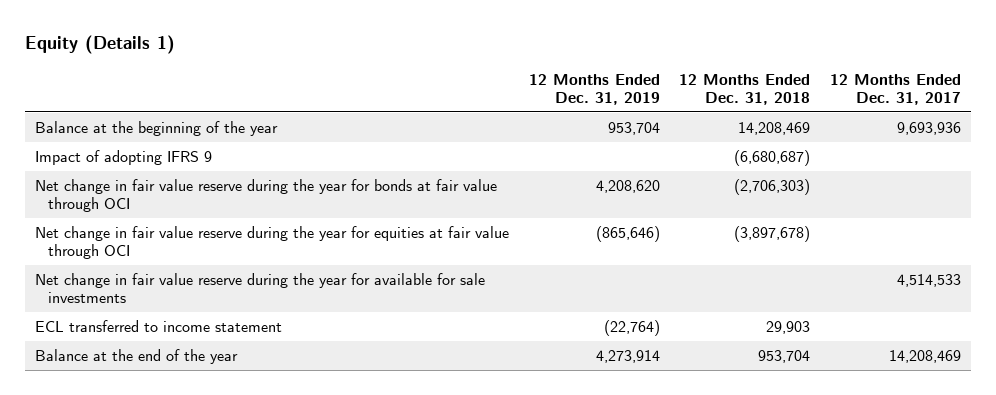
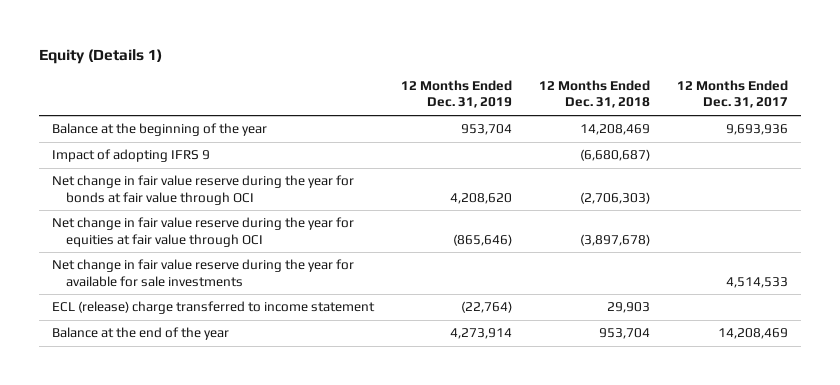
[35,319,283,332] ECL transferred to income statement -> [52,301,376,315] ECL (release) charge transferred to income statement

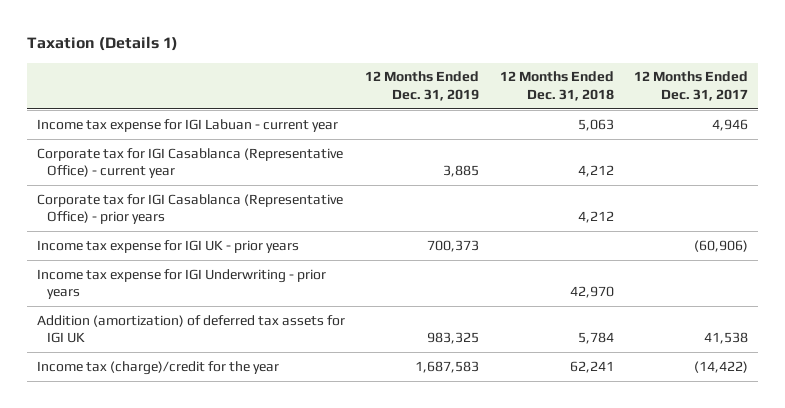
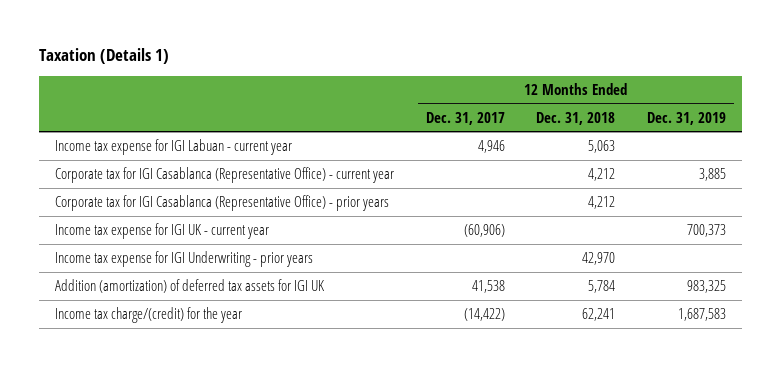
[36,239,299,253] Income tax expense for IGI UK - prior years -> [54,223,269,240] Income tax expense for IGI UK - current year
[36,360,279,375] Income tax (charge)/credit for the year -> [54,307,242,324] Income tax charge/(credit) for the year

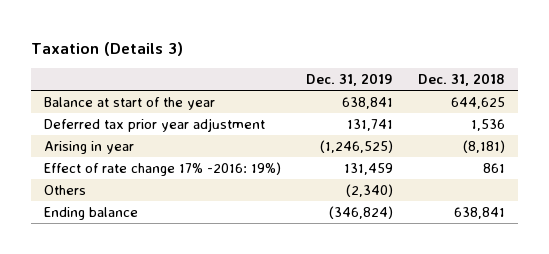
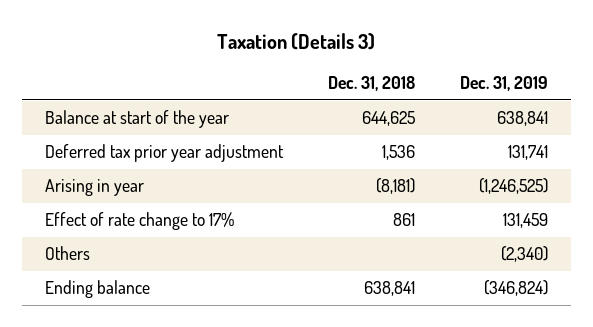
[43,161,281,176] Effect of rate change 17% -2016: 19%) -> [44,212,234,231] Effect of rate change to 17%

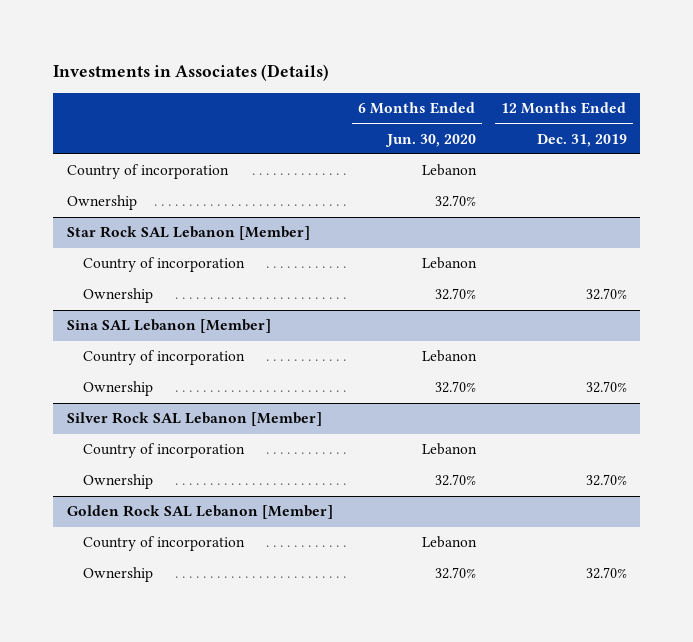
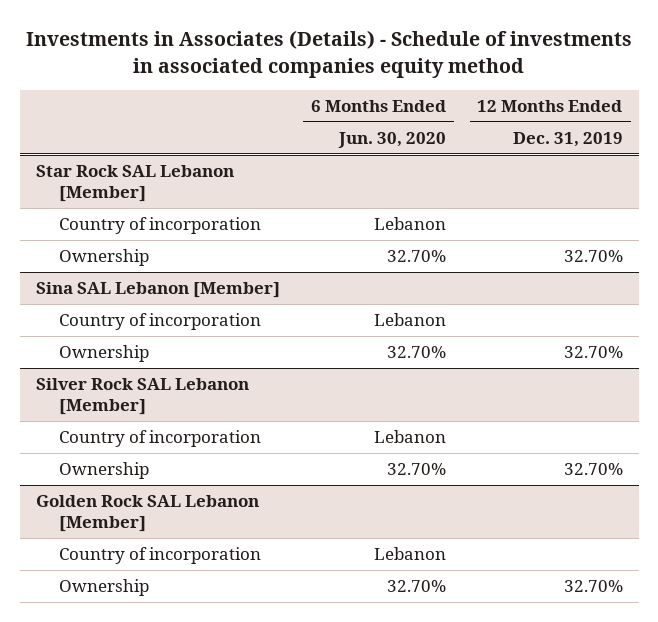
[53,64,330,82] Investments in Associates (Details) -> [26,30,633,78] Investments in Associates (Details) - Schedule of investments in associated companies equity method
[66,164,229,180] Country of incorporation -> none
[66,195,137,211] Ownership -> none

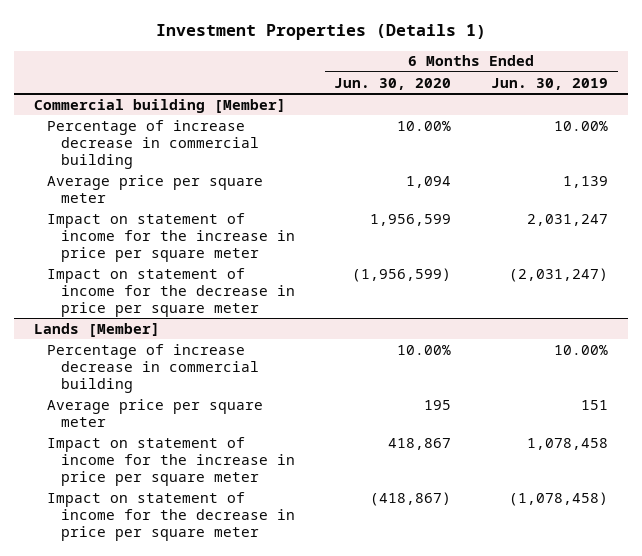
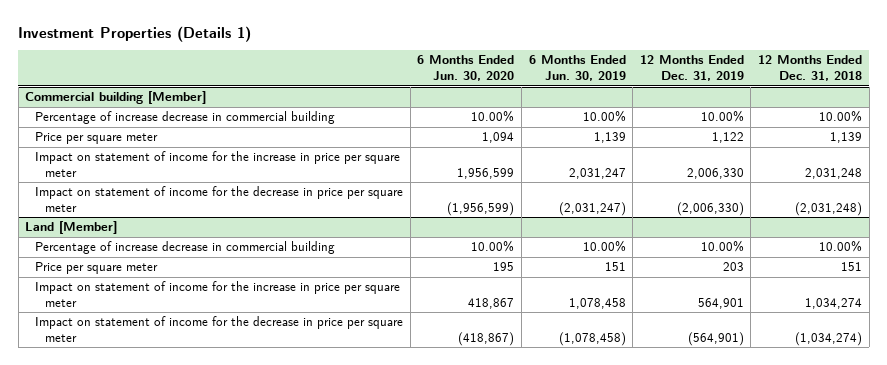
none -> [639,55,744,81] 12 Months Ended Dec. 31, 2019
none -> [757,55,862,81] 12 Months Ended Dec. 31, 2018
[47,174,264,203] Average price per square meter -> [35,132,159,145] Price per square meter
[33,322,160,337] Lands [Member] -> [25,221,118,235] Land [Member]
[47,398,264,427] Average price per square meter -> [35,262,159,275] Price per square meter

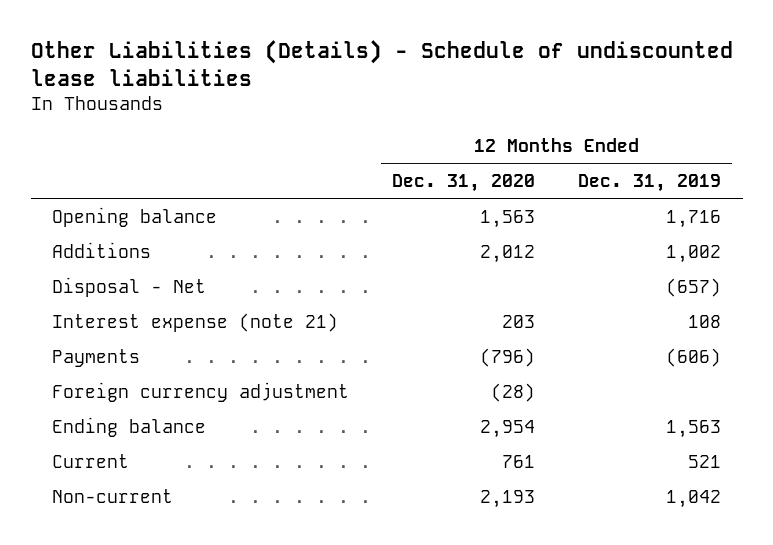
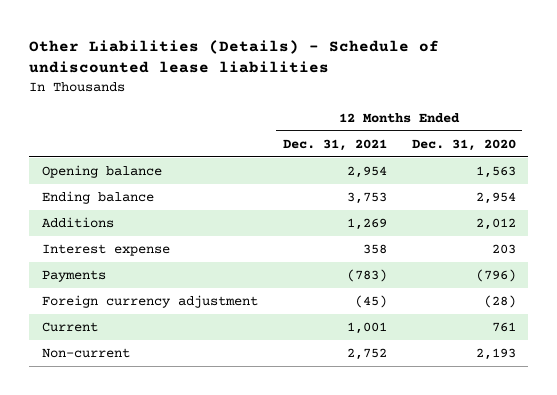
[578,173,722,192] Dec. 31, 2019 -> none
none -> [282,138,387,151] Dec. 31, 2021
[52,416,207,437] Ending balance -> [41,190,154,204] Ending balance
[52,276,207,297] Disposal - Net -> none
[52,312,339,332] Interest expense (note 21) -> [41,243,170,256] Interest expense

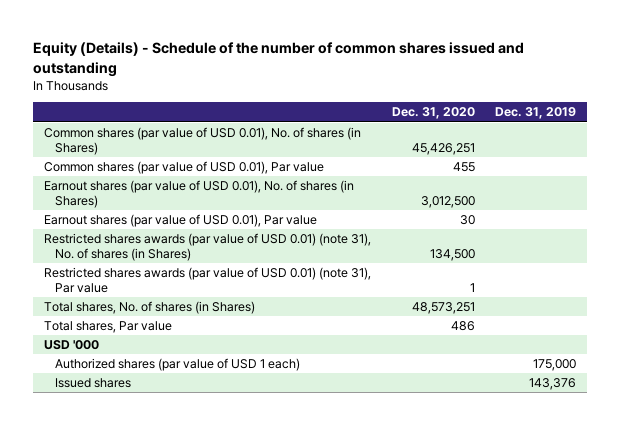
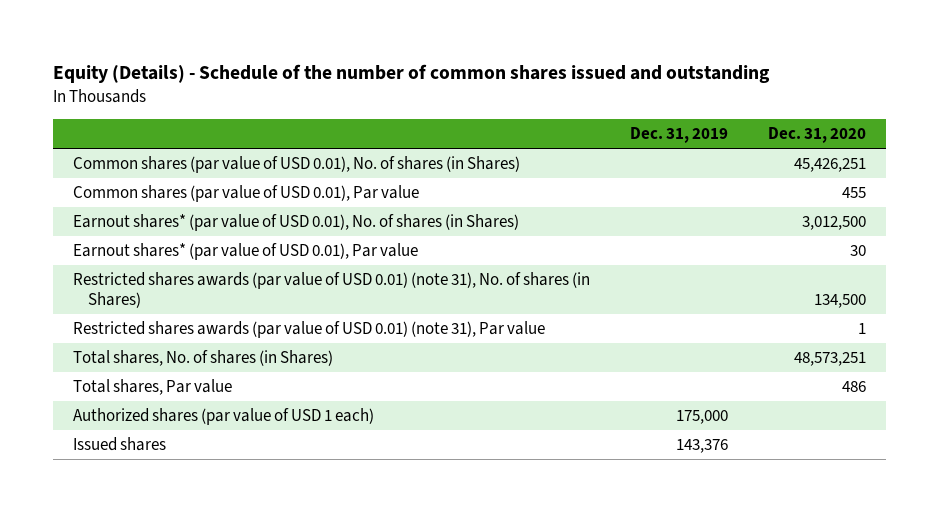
[43,180,354,209] Earnout shares (par value of USD 0.01), No. of shares (in Shares) -> [73,214,520,232] Earnout shares* (par value of USD 0.01), No. of shares (in Shares)
[43,214,317,228] Earnout shares (par value of USD 0.01), Par value -> [73,243,419,261] Earnout shares* (par value of USD 0.01), Par value
[43,340,99,351] USD '000 -> none

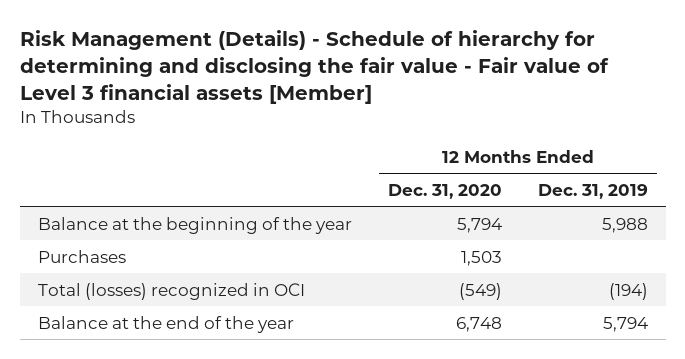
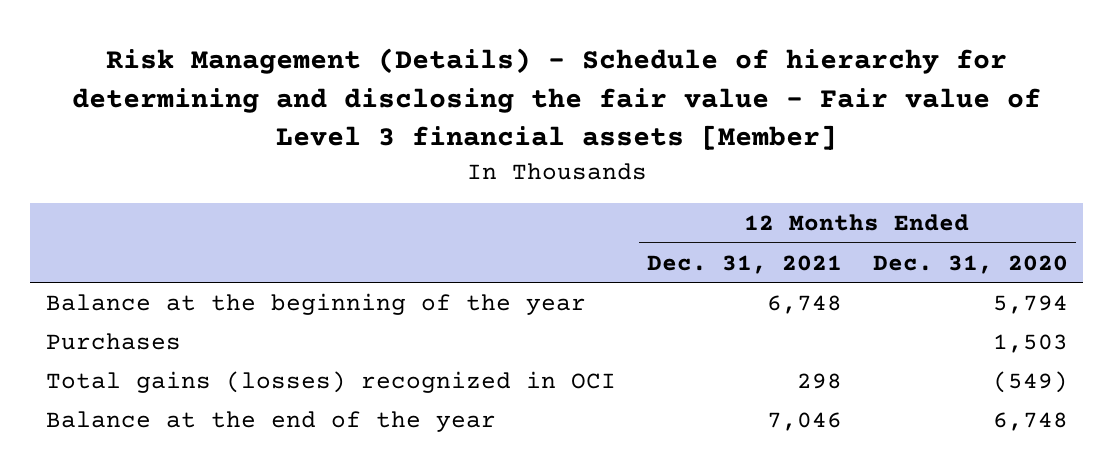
[537,183,648,199] Dec. 31, 2019 -> none
none -> [646,254,842,274] Dec. 31, 2021
[37,282,305,300] Total (losses) recognized in OCI -> [45,370,616,393] Total gains (losses) recognized in OCI

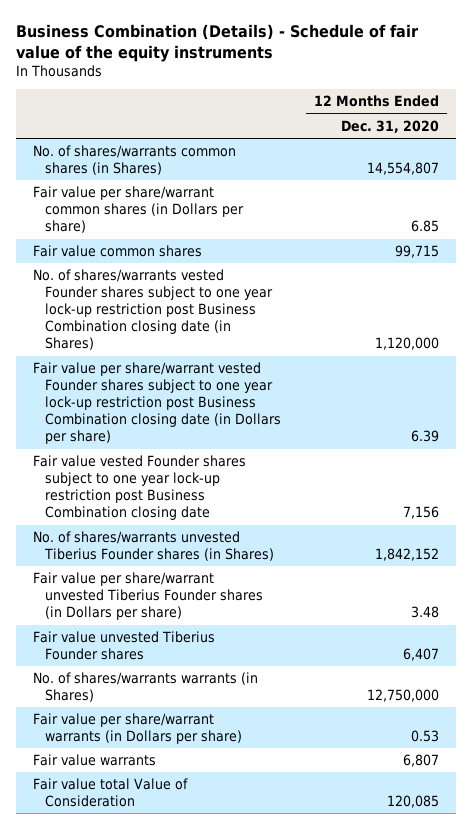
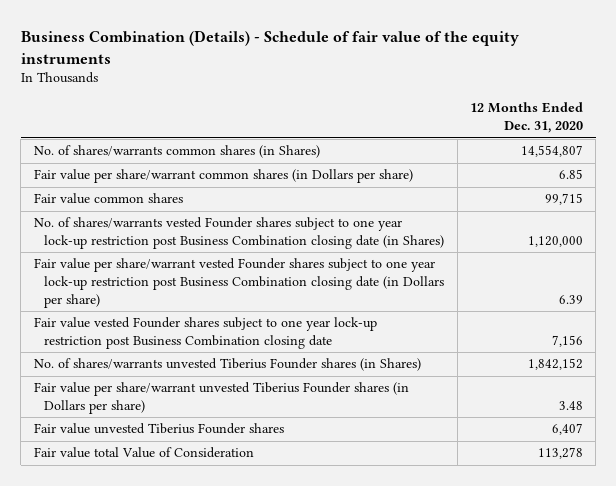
[32,672,258,703] No. of shares/warrants warrants (in Shares) -> none
[32,713,243,745] Fair value per share/warrant warrants (in Dollars per share) -> none
[32,754,156,767] Fair value warrants -> none
[387,795,440,809] 120,085 -> [537,447,583,460] 113,278

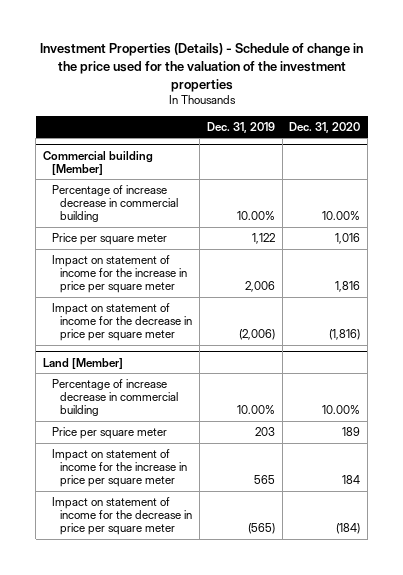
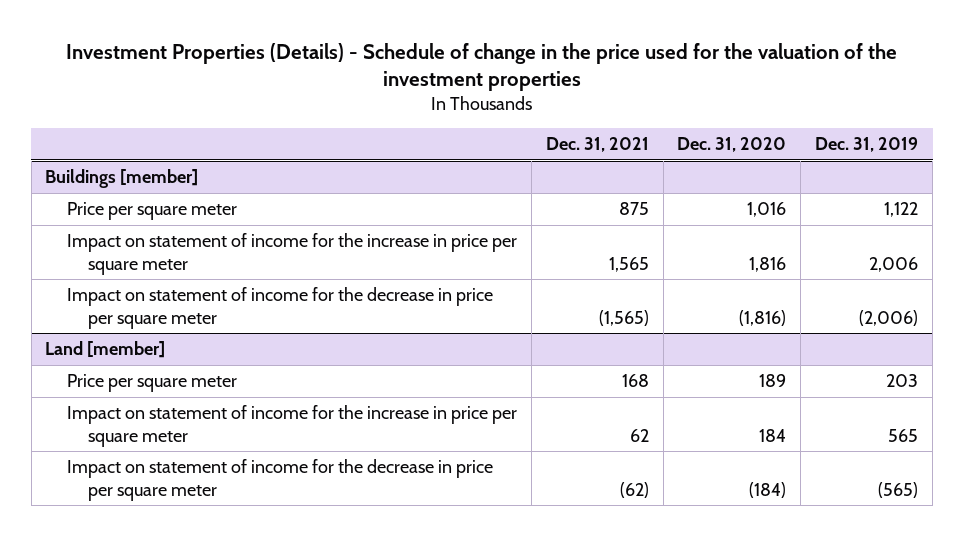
none -> [545,136,649,152] Dec. 31, 2021
[51,184,179,223] Percentage of increase decrease in commercial building -> none
[42,150,153,175] Commercial building [Member] -> [45,168,199,188] Buildings [member]
[51,378,179,417] Percentage of increase decrease in commercial building -> none
[42,357,123,369] Land [Member] -> [45,340,166,358] Land [member]

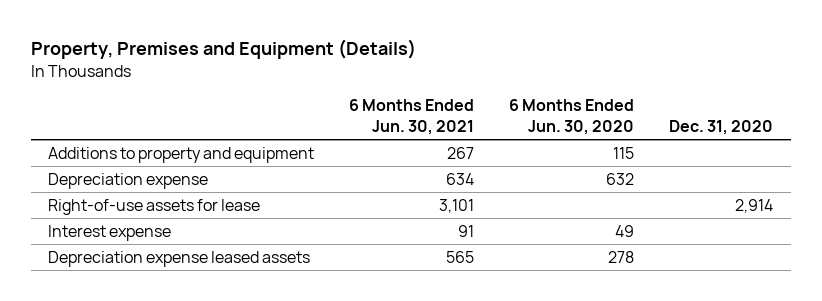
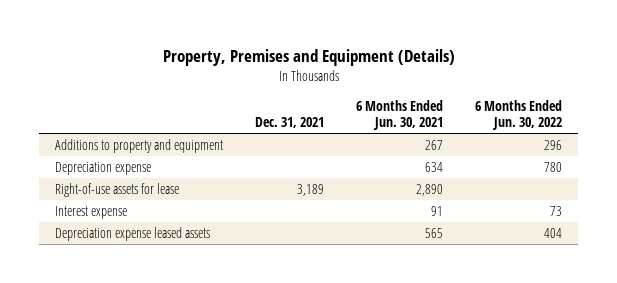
[509,99,635,135] 6 Months Ended Jun. 30, 2020 -> none
[669,119,774,135] Dec. 31, 2020 -> none
none -> [255,117,325,129] Dec. 31, 2021
none -> [474,100,562,131] 6 Months Ended Jun. 30, 2022
[439,198,475,213] 3,101 -> [416,184,444,197] 2,890

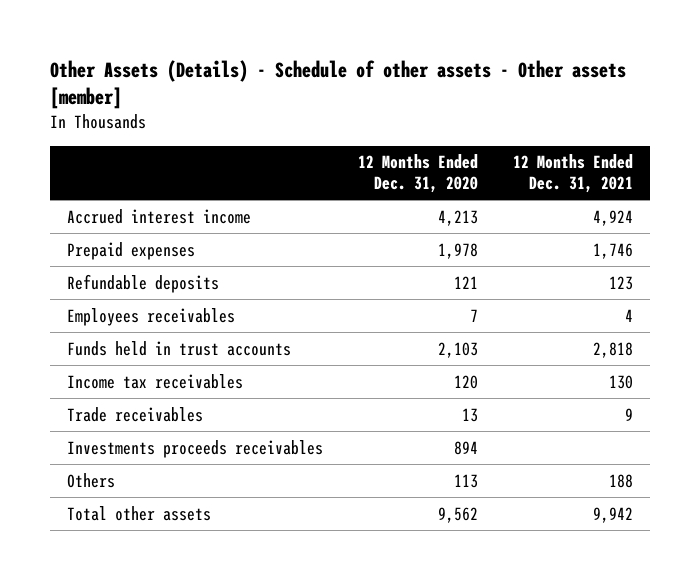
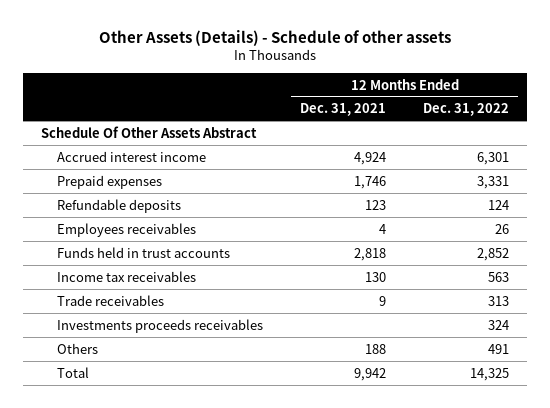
[49,59,626,110] Other Assets (Details) - Schedule of other assets - Other assets [member] -> [99,29,452,46] Other Assets (Details) - Schedule of other assets
[357,154,478,193] 12 Months Ended Dec. 31, 2020 -> none
none -> [422,103,509,117] Dec. 31, 2022
none -> [41,125,258,138] Schedule Of Other Assets Abstract
[66,505,211,521] Total other assets -> [57,366,90,378] Total

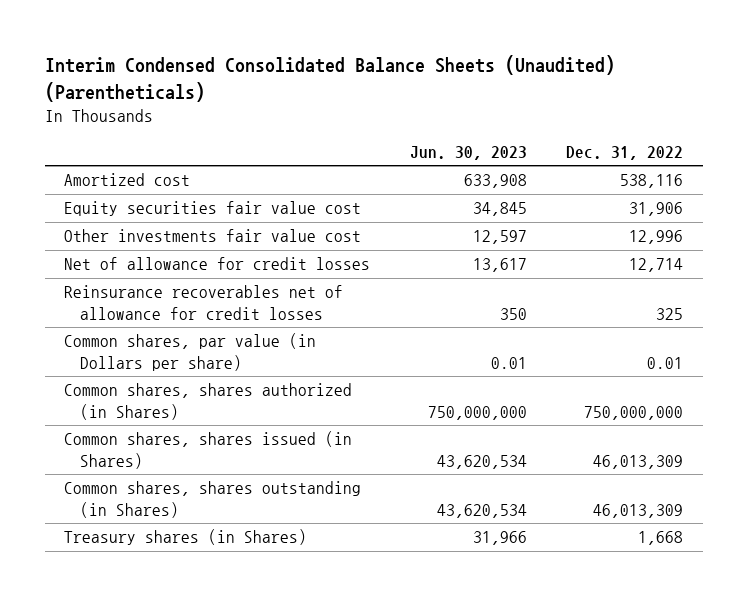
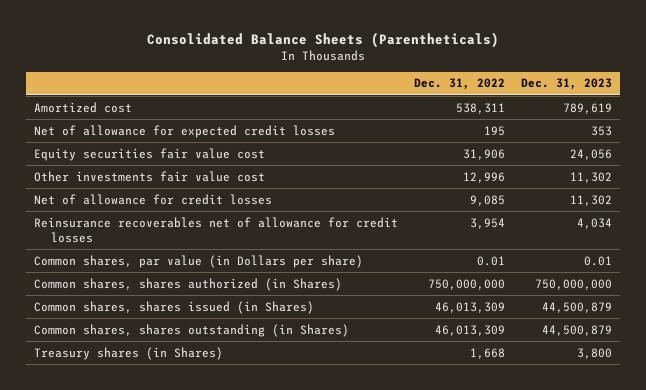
[44,55,615,102] Interim Condensed Consolidated Balance Sheets (Unaudited) (Parentheticals) -> [147,31,500,48] Consolidated Balance Sheets (Parentheticals)
[409,146,527,161] Jun. 30, 2023 -> none
none -> [521,78,613,91] Dec. 31, 2023
[620,174,684,189] 538,116 -> [456,102,506,114] 538,311
none -> [33,124,335,138] Net of allowance for expected credit losses
[629,258,684,273] 12,714 -> [470,194,506,206] 9,085
[656,307,684,320] 325 -> [470,217,506,229] 3,954

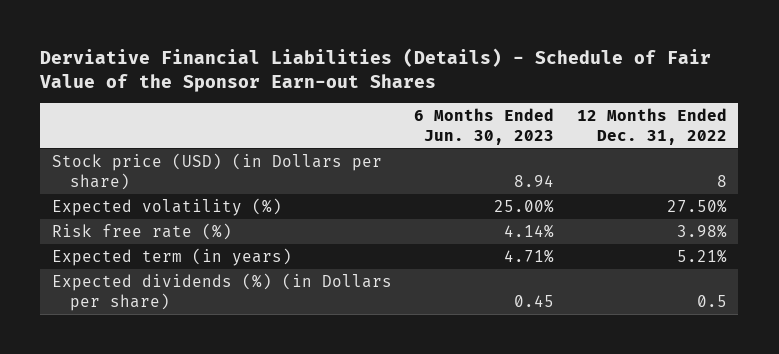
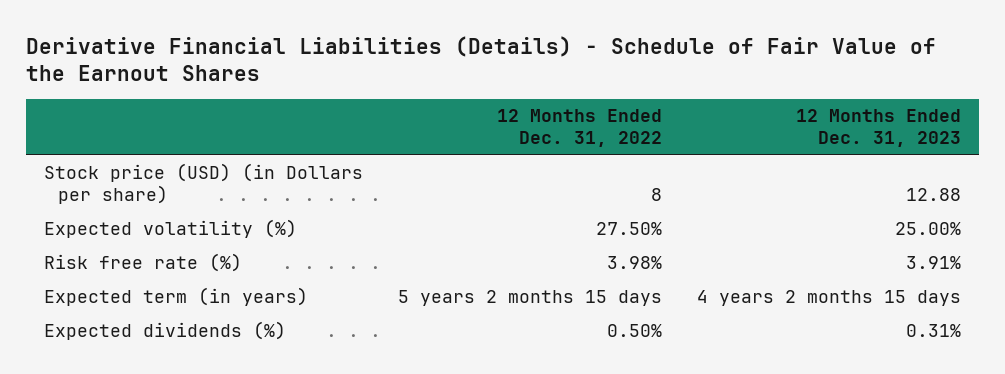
[39,48,712,92] Derviative Financial Liabilities (Details) - Schedule of Fair Value of the Sponsor Earn-out Shares -> [26,35,937,82] Derivative Financial Liabilities (Details) - Schedule of Fair Value of the Earnout Shares
[414,107,555,145] 6 Months Ended Jun. 30, 2023 -> none
none -> [796,109,962,148] 12 Months Ended Dec. 31, 2023
[51,272,392,311] Expected dividends (%) (in Dollars per share) -> none
[676,248,727,263] 5.21% -> [398,290,663,307] 5 years 2 months 15 days
none -> [43,321,286,341] Expected dividends (%)

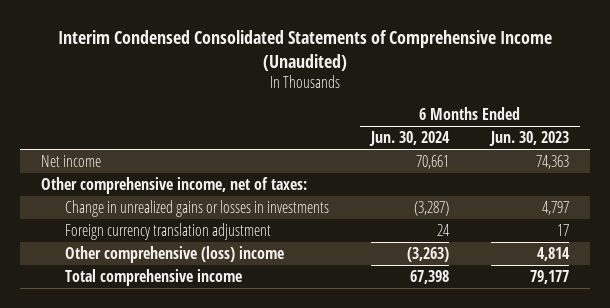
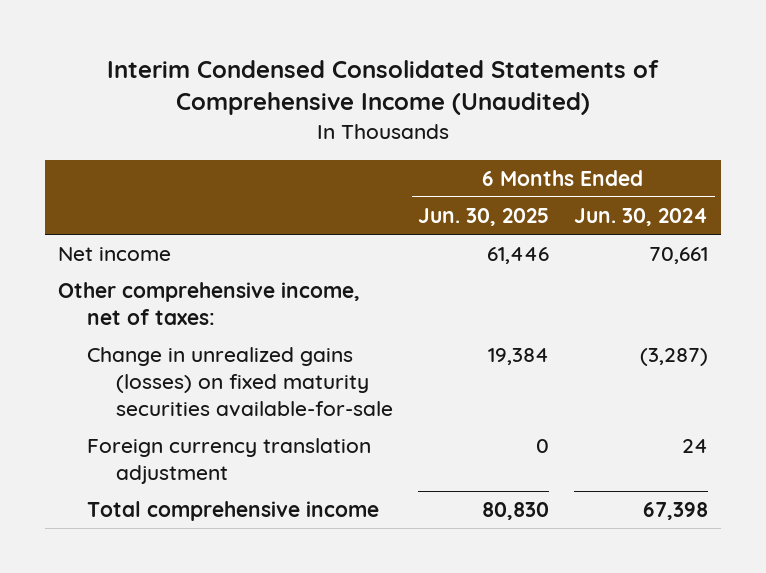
[489,131,570,147] Jun. 30, 2023 -> none
none -> [417,208,549,227] Jun. 30, 2025
[64,199,329,217] Change in unrealized gains or losses in investments -> [86,347,393,417] Change in unrealized gains (losses) on fixed maturity securities available-for-sale
[64,245,284,263] Other comprehensive (loss) income -> none

